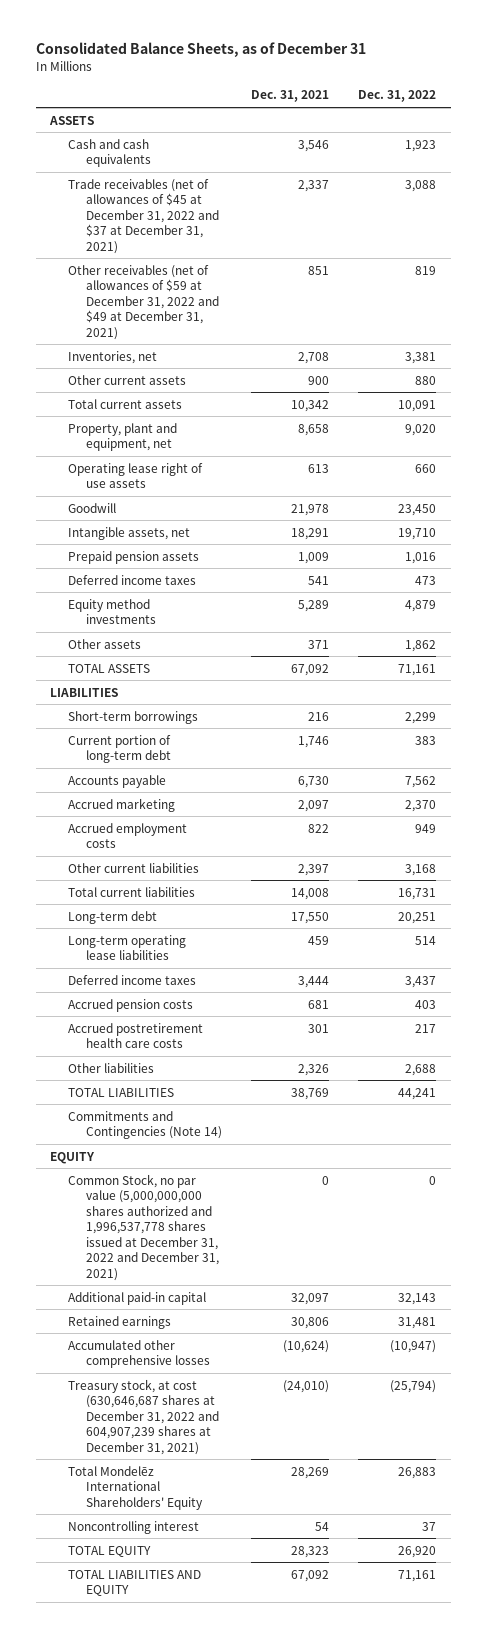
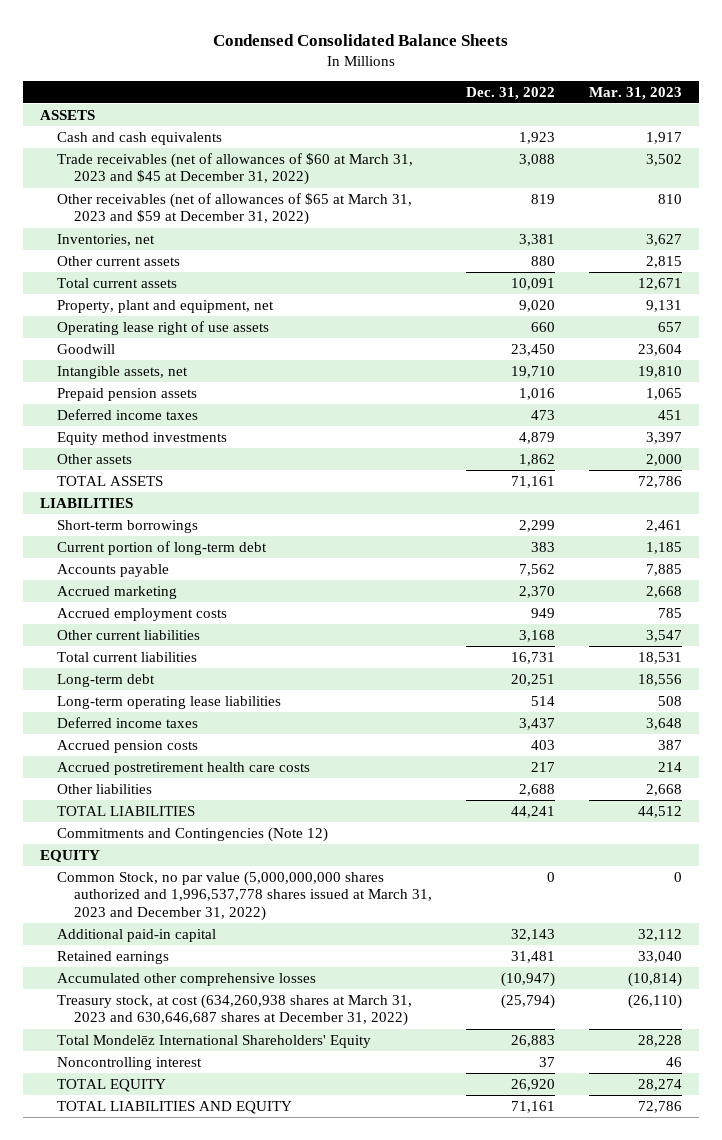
[35,42,366,58] Consolidated Balance Sheets, as of December 31 -> [213,33,509,46] Condensed Consolidated Balance Sheets
[251,90,330,103] Dec. 31, 2021 -> none
none -> [589,86,683,100] Mar. 31, 2023
[68,178,219,254] Trade receivables (net of allowances of $45 at December 31, 2022 and $37 at December 31, 2021) -> [56,152,413,186] Trade receivables (net of allowances of $60 at March 31, 2023 and $45 at December 31, 2022)
[68,264,219,340] Other receivables (net of allowances of $59 at December 31, 2022 and $49 at December 31, 2021) -> [56,192,412,226] Other receivables (net of allowances of $65 at March 31, 2023 and $59 at December 31, 2022)
[68,1110,222,1140] Commitments and Contingencies (Note 14) -> [56,826,328,842] Commitments and Contingencies (Note 12)
[68,1173,219,1281] Common Stock, no par value (5,000,000,000 shares authorized and 1,996,537,778 shares issued at December 31, 2022 and December 31, 2021) -> [56,870,432,921] Common Stock, no par value (5,000,000,000 shares authorized and 1,996,537,778 shares issued at March 31, 2023 and December 31, 2022)
[68,1378,219,1455] Treasury stock, at cost (630,646,687 shares at December 31, 2022 and 604,907,239 shares at December 31, 2021) -> [56,993,412,1027] Treasury stock, at cost (634,260,938 shares at March 31, 2023 and 630,646,687 shares at December 31, 2022)

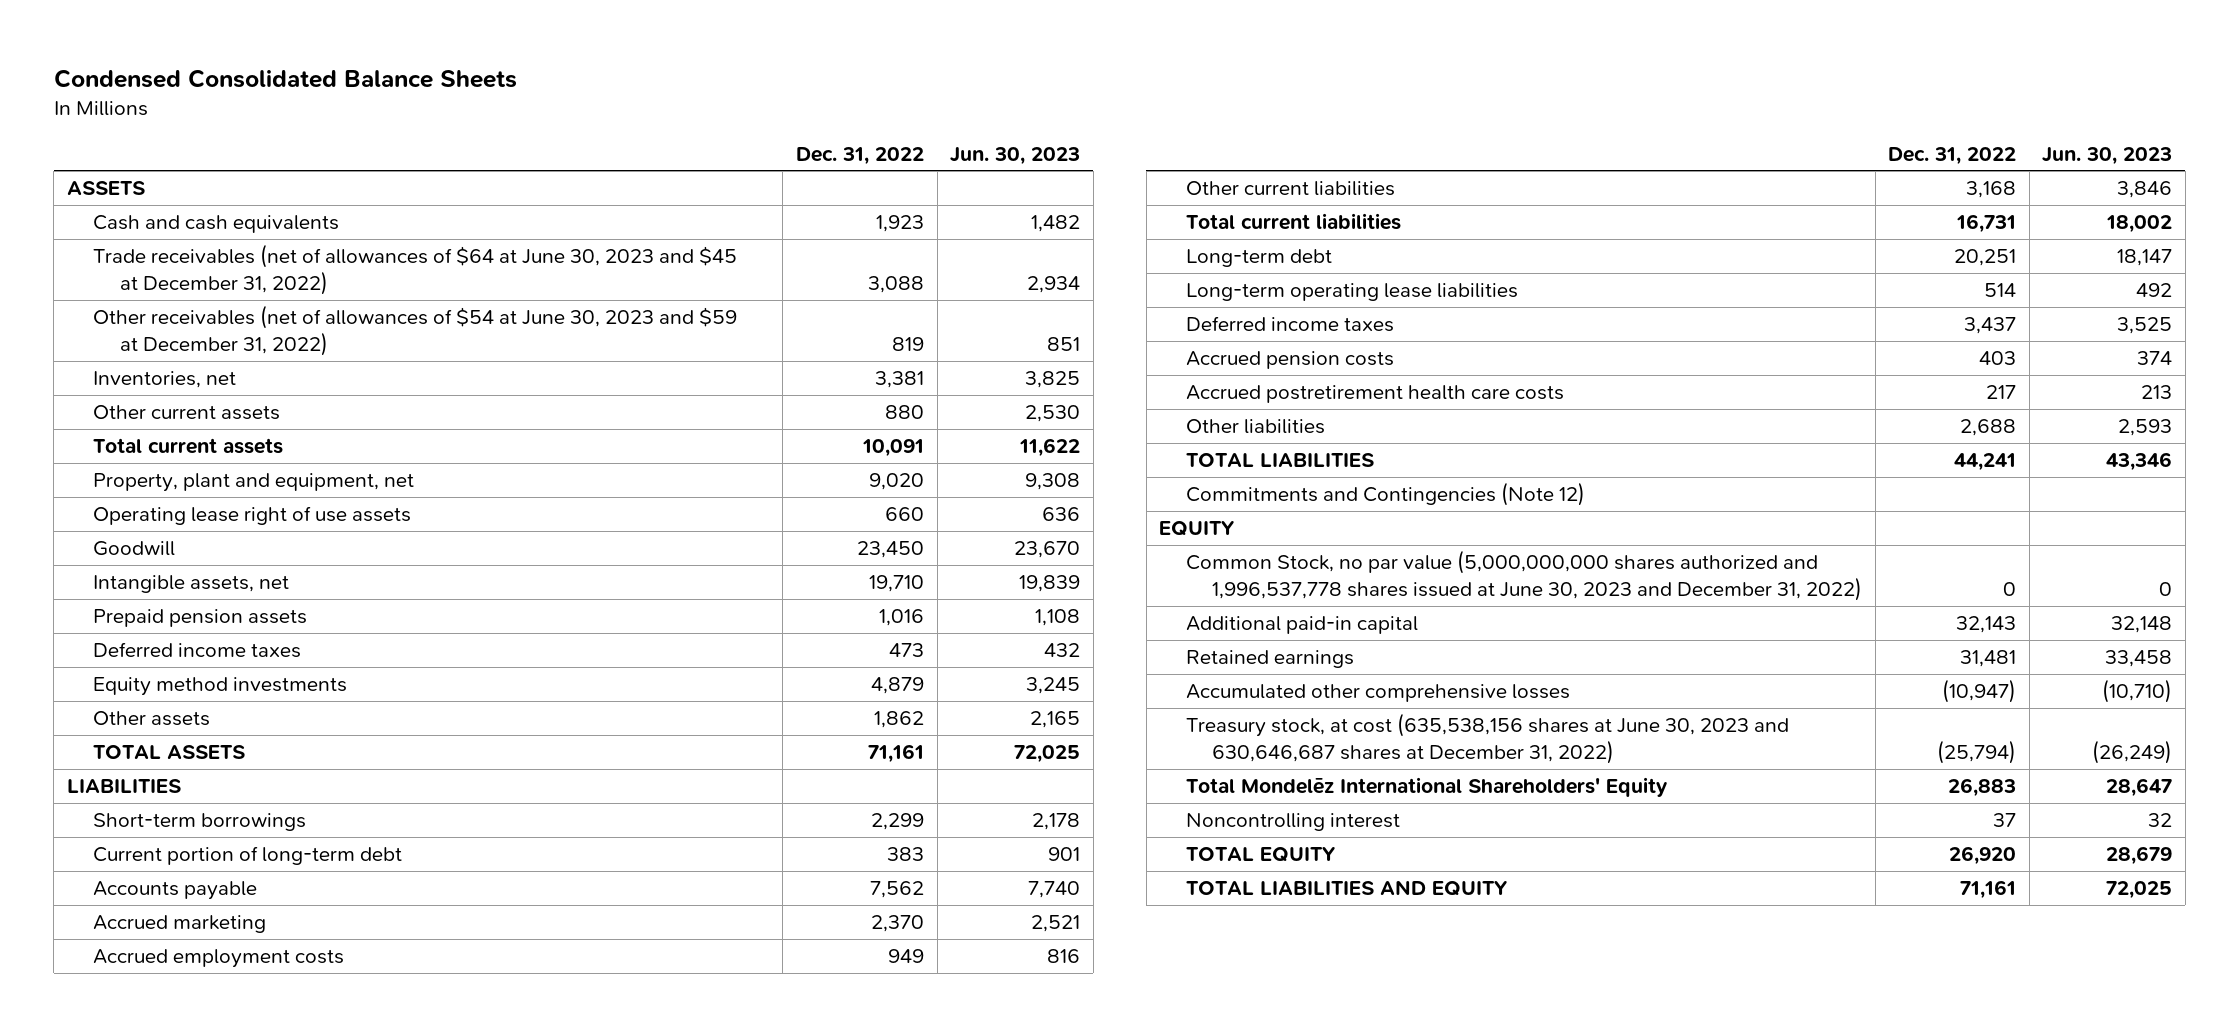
[589,86,683,100] Mar. 31, 2023 -> none
none -> [950,146,1081,165] Jun. 30, 2023
[56,152,413,186] Trade receivables (net of allowances of $60 at March 31, 2023 and $45 at December 31, 2022) -> [93,244,738,296] Trade receivables (net of allowances of $64 at June 30, 2023 and $45 at December 31, 2022)
[56,192,412,226] Other receivables (net of allowances of $65 at March 31, 2023 and $59 at December 31, 2022) -> [93,305,738,357] Other receivables (net of allowances of $54 at June 30, 2023 and $59 at December 31, 2022)
[56,870,432,921] Common Stock, no par value (5,000,000,000 shares authorized and 1,996,537,778 shares issued at March 31, 2023 and December 31, 2022) -> [1185,550,1863,602] Common Stock, no par value (5,000,000,000 shares authorized and 1,996,537,778 shares issued at June 30, 2023 and December 31, 2022)
[56,993,412,1027] Treasury stock, at cost (634,260,938 shares at March 31, 2023 and 630,646,687 shares at December 31, 2022) -> [1185,713,1789,765] Treasury stock, at cost (635,538,156 shares at June 30, 2023 and 630,646,687 shares at December 31, 2022)

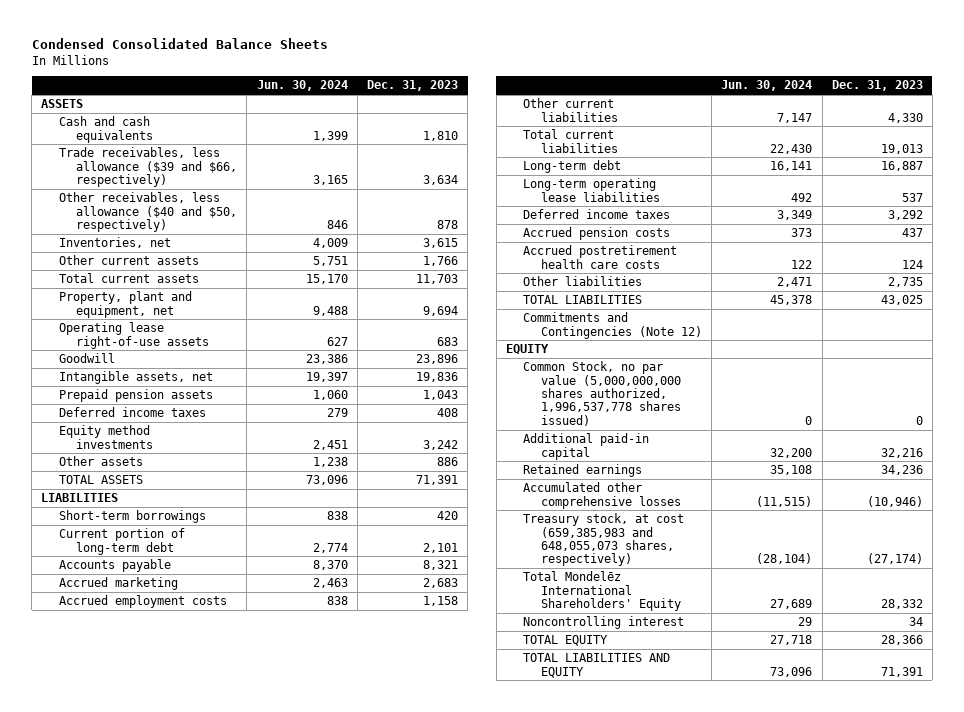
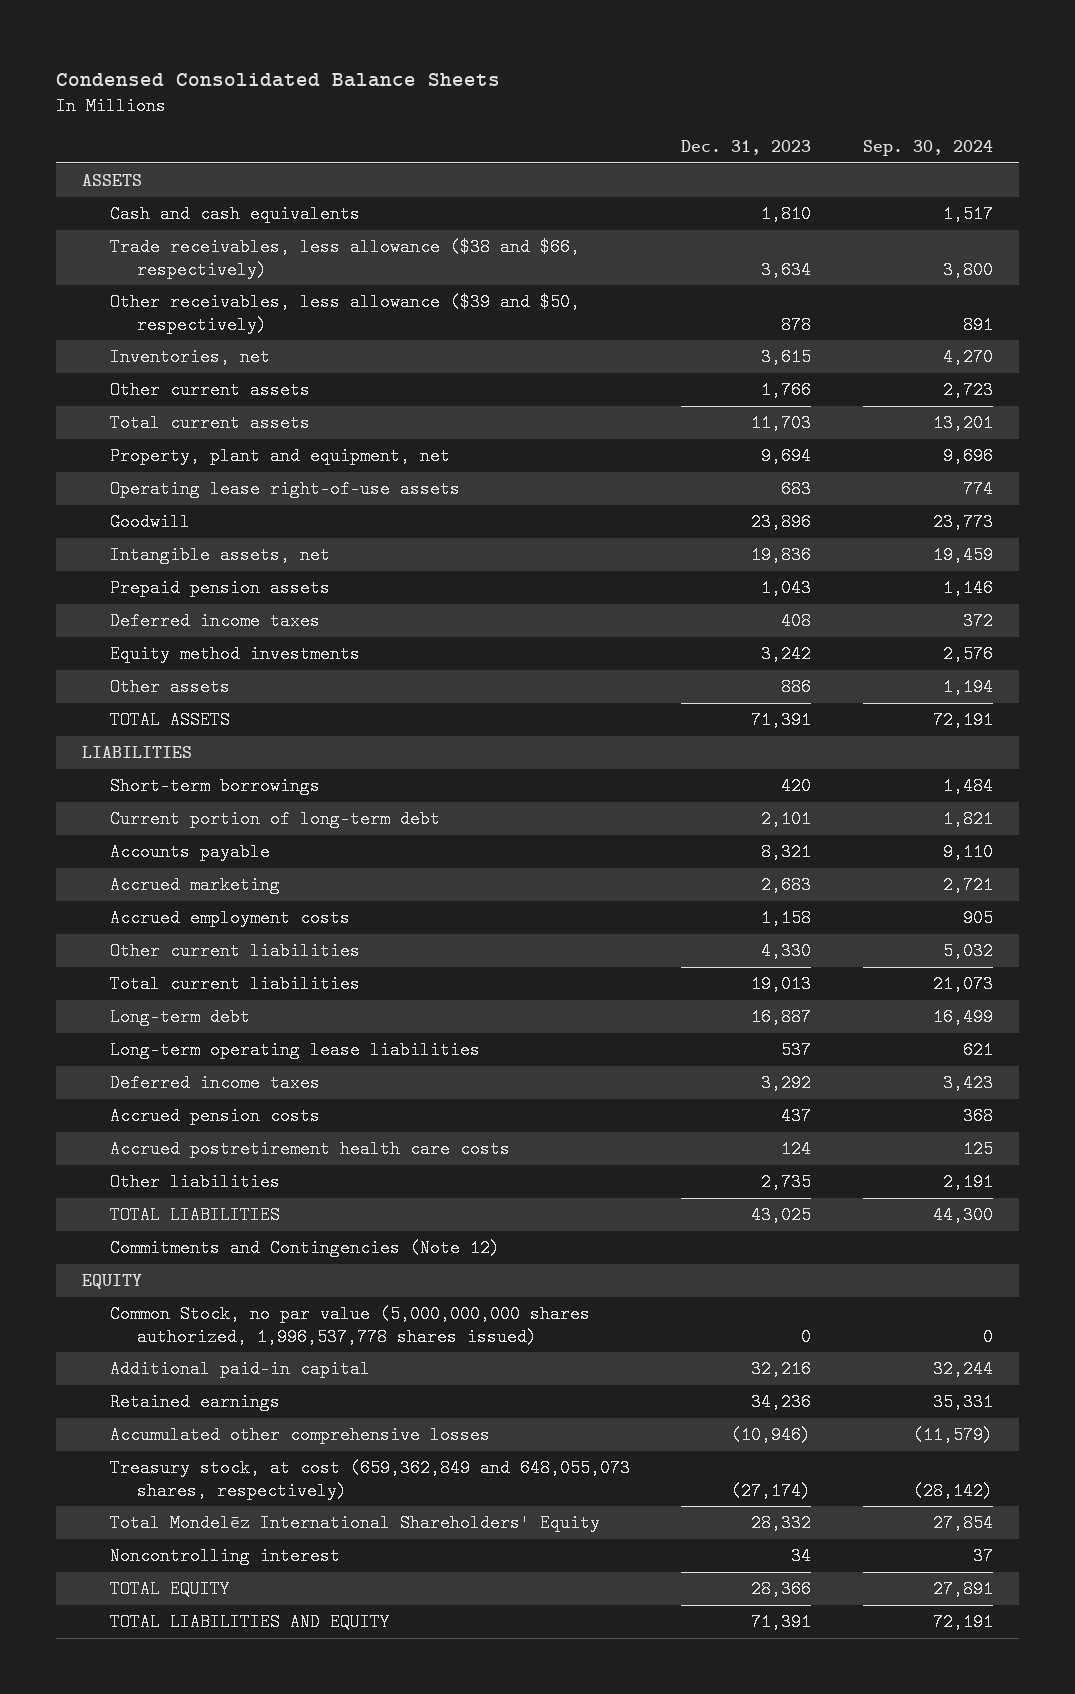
[256,80,348,92] Jun. 30, 2024 -> none
none -> [863,140,994,157] Sep. 30, 2024
[58,147,238,187] Trade receivables, less allowance ($39 and $66, respectively) -> [109,238,580,279] Trade receivables, less allowance ($38 and $66, respectively)
[58,192,238,232] Other receivables, less allowance ($40 and $50, respectively) -> [109,293,580,334] Other receivables, less allowance ($39 and $50, respectively)
[523,513,685,567] Treasury stock, at cost (659,385,983 and 648,055,073 shares, respectively) -> [109,1459,630,1500] Treasury stock, at cost (659,362,849 and 648,055,073 shares, respectively)

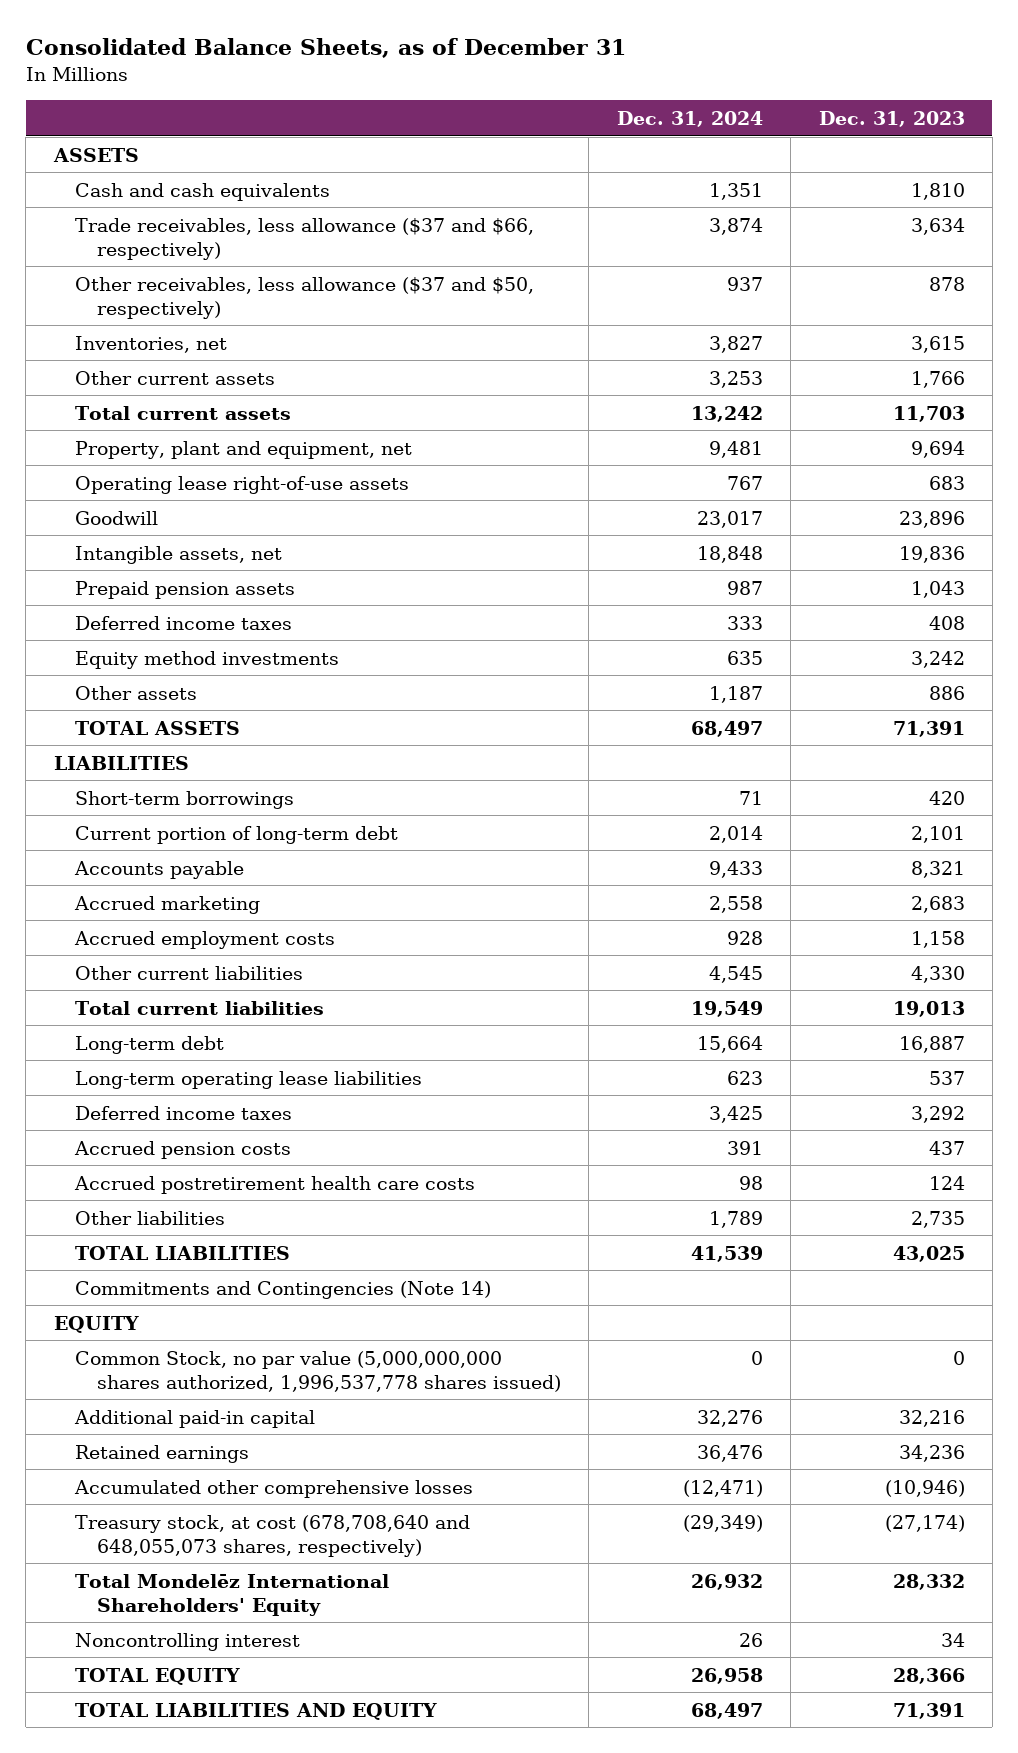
[56,72,501,87] Condensed Consolidated Balance Sheets -> [25,38,626,59] Consolidated Balance Sheets, as of December 31
[863,140,994,157] Sep. 30, 2024 -> none
none -> [616,110,763,127] Dec. 31, 2024
[109,238,580,279] Trade receivables, less allowance ($38 and $66, respectively) -> [75,217,535,260] Trade receivables, less allowance ($37 and $66, respectively)
[109,293,580,334] Other receivables, less allowance ($39 and $50, respectively) -> [75,276,535,319] Other receivables, less allowance ($37 and $50, respectively)
[109,1239,500,1258] Commitments and Contingencies (Note 12) -> [75,1280,492,1299] Commitments and Contingencies (Note 14)
[109,1459,630,1500] Treasury stock, at cost (659,362,849 and 648,055,073 shares, respectively) -> [75,1514,471,1557] Treasury stock, at cost (678,708,640 and 648,055,073 shares, respectively)

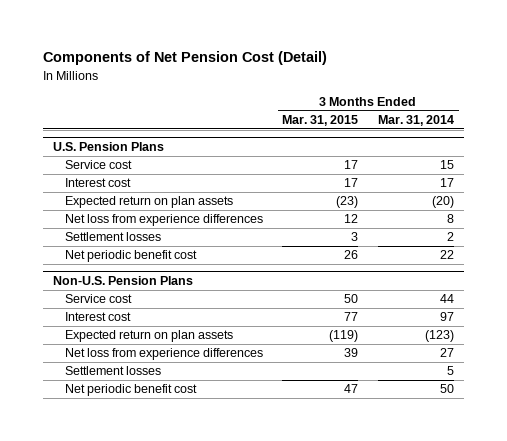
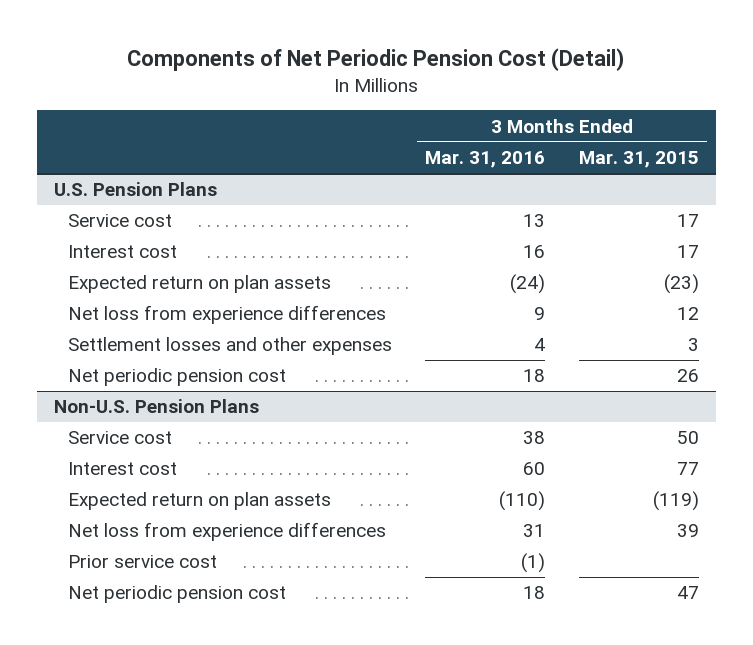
[42,51,327,66] Components of Net Pension Cost (Detail) -> [127,48,625,72] Components of Net Periodic Pension Cost (Detail)
[377,114,454,126] Mar. 31, 2014 -> none
none -> [425,151,546,169] Mar. 31, 2016
[64,232,161,242] Settlement losses -> none
none -> [67,337,392,356] Settlement losses and other expenses
[64,250,197,263] Net periodic benefit cost -> [67,368,286,387] Net periodic pension cost
[64,366,161,376] Settlement losses -> none
none -> [67,555,217,569] Prior service cost
[64,384,197,397] Net periodic benefit cost -> [67,585,286,604] Net periodic pension cost

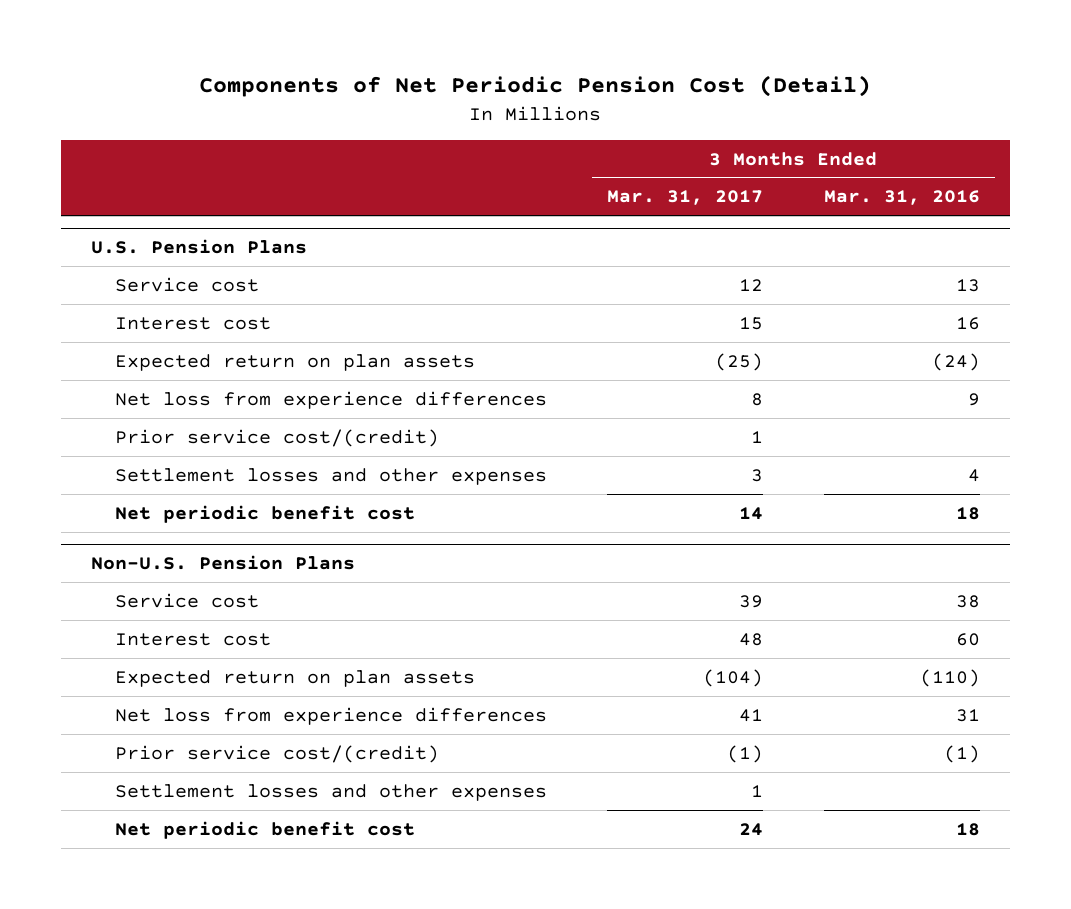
[578,151,699,169] Mar. 31, 2015 -> none
none -> [607,190,764,206] Mar. 31, 2017
none -> [114,428,439,447] Prior service cost/(credit)
[67,368,286,387] Net periodic pension cost -> [114,504,415,523] Net periodic benefit cost
[67,555,217,569] Prior service cost -> [114,744,439,763] Prior service cost/(credit)
none -> [114,783,547,801] Settlement losses and other expenses
[67,585,286,604] Net periodic pension cost -> [114,820,415,839] Net periodic benefit cost

